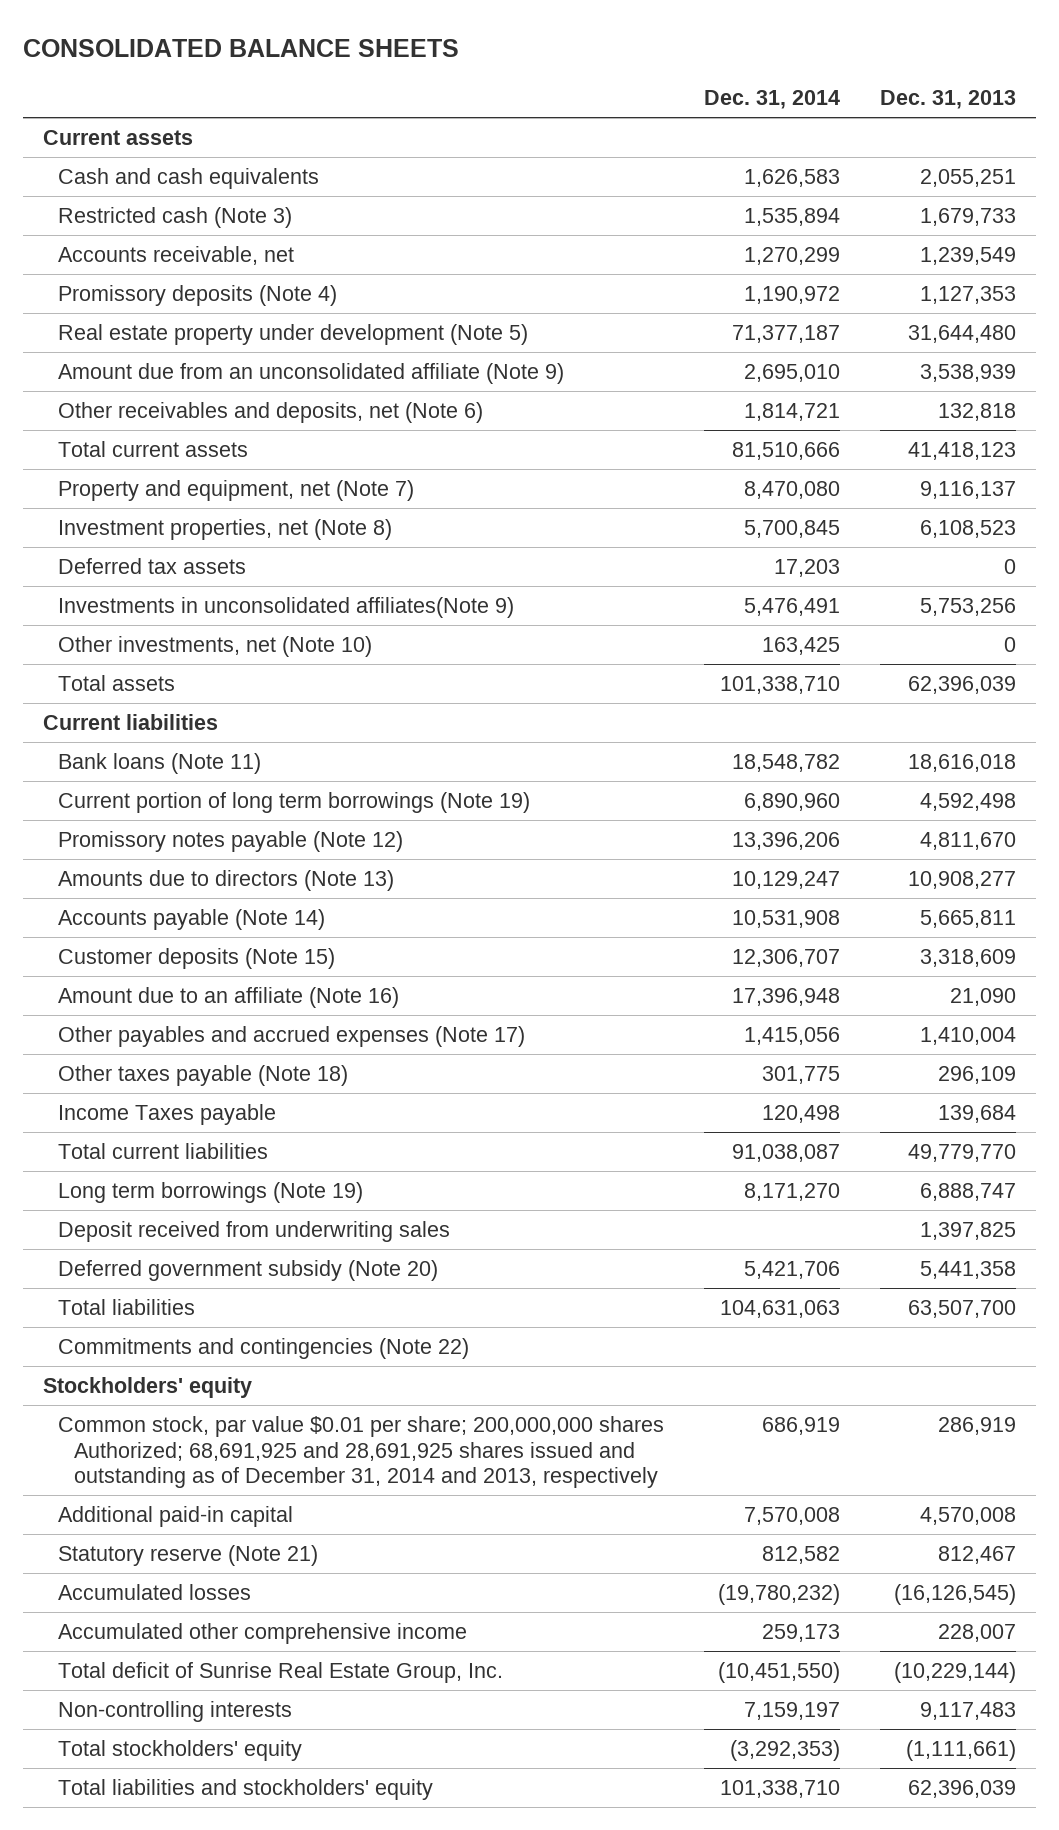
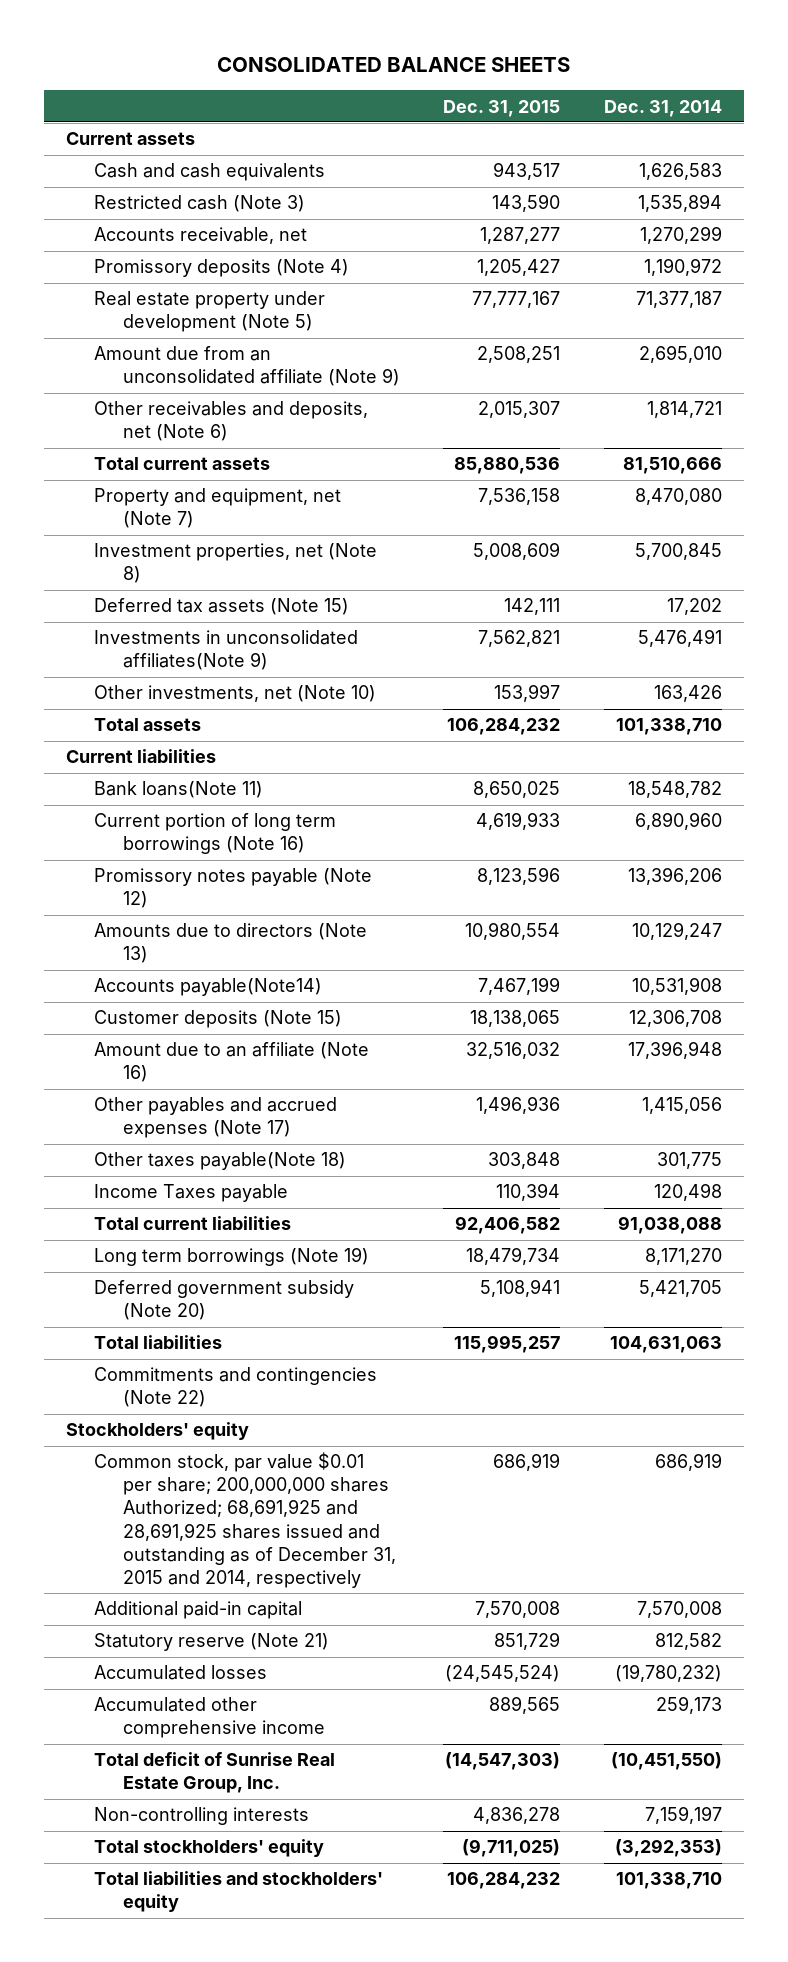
[879,90,1016,110] Dec. 31, 2013 -> none
none -> [443,99,561,117] Dec. 31, 2015
[58,558,247,575] Deferred tax assets -> [94,598,350,616] Deferred tax assets (Note 15)
[774,559,841,578] 17,203 -> [666,598,722,616] 17,202
[762,637,841,656] 163,425 -> [653,685,722,703] 163,426
[58,753,262,775] Bank loans (Note 11) -> [94,781,264,799] Bank loans(Note 11)
[58,792,531,814] Current portion of long term borrowings (Note 19) -> [94,813,337,855] Current portion of long term borrowings (Note 16)
[58,909,326,931] Accounts payable (Note 14) -> [94,978,323,997] Accounts payable(Note14)
[732,949,841,968] 12,306,707 -> [628,1010,722,1028] 12,306,708
[58,1065,349,1087] Other taxes payable (Note 18) -> [94,1152,347,1171] Other taxes payable(Note 18)
[732,1144,841,1163] 91,038,087 -> [617,1216,722,1235] 91,038,088
[58,1221,451,1243] Deposit received from underwriting sales -> none
[744,1261,841,1280] 5,421,706 -> [638,1280,722,1298] 5,421,705
[58,1416,665,1489] Common stock, par value $0.01 per share; 200,000,000 shares Authorized; 68,691,925 and 28,691,925 shares issued and outstanding as of December 31, 2014 and 2013, respectively -> [94,1452,396,1588] Common stock, par value $0.01 per share; 200,000,000 shares Authorized; 68,691,925 and 28,691,925 shares issued and outstanding as of December 31, 2015 and 2014, respectively

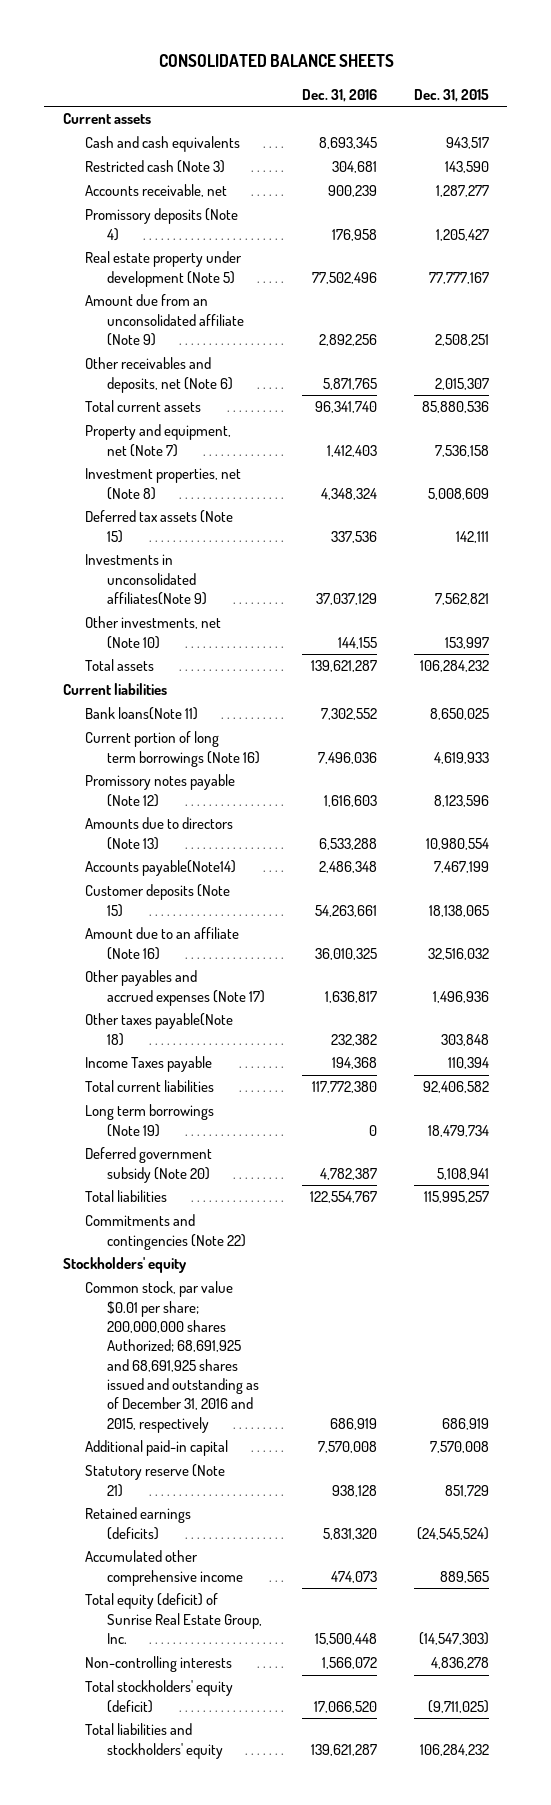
[603,99,722,117] Dec. 31, 2014 -> none
none -> [302,88,378,102] Dec. 31, 2016
[94,1452,396,1588] Common stock, par value $0.01 per share; 200,000,000 shares Authorized; 68,691,925 and 28,691,925 shares issued and outstanding as of December 31, 2015 and 2014, respectively -> [84,1281,260,1433] Common stock, par value $0.01 per share; 200,000,000 shares Authorized; 68,691,925 and 68,691,925 shares issued and outstanding as of December 31, 2016 and 2015, respectively
[94,1665,268,1681] Accumulated losses -> [84,1507,191,1540] Retained earnings (deficits)
[94,1752,336,1794] Total deficit of Sunrise Real Estate Group, Inc. -> [84,1593,263,1645] Total equity (deficit) of Sunrise Real Estate Group, Inc.
[94,1839,325,1858] Total stockholders' equity -> [84,1680,233,1713] Total stockholders' equity (deficit)

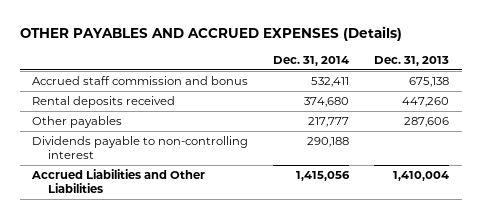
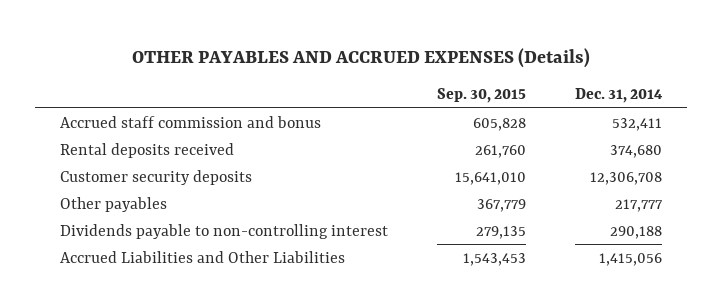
[374,55,450,66] Dec. 31, 2013 -> none
none -> [436,88,526,104] Sep. 30, 2015
none -> [59,169,252,185] Customer security deposits

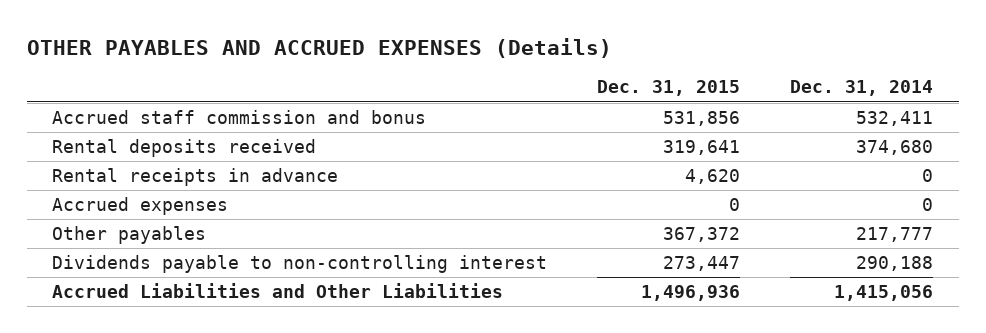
[436,88,526,104] Sep. 30, 2015 -> none
none -> [597,80,741,97] Dec. 31, 2015
[59,169,252,185] Customer security deposits -> none
none -> [52,168,339,187] Rental receipts in advance
none -> [52,197,229,216] Accrued expenses

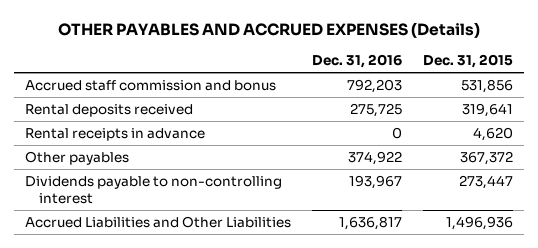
[790,80,934,97] Dec. 31, 2014 -> none
none -> [311,54,402,69] Dec. 31, 2016
[52,197,229,216] Accrued expenses -> none

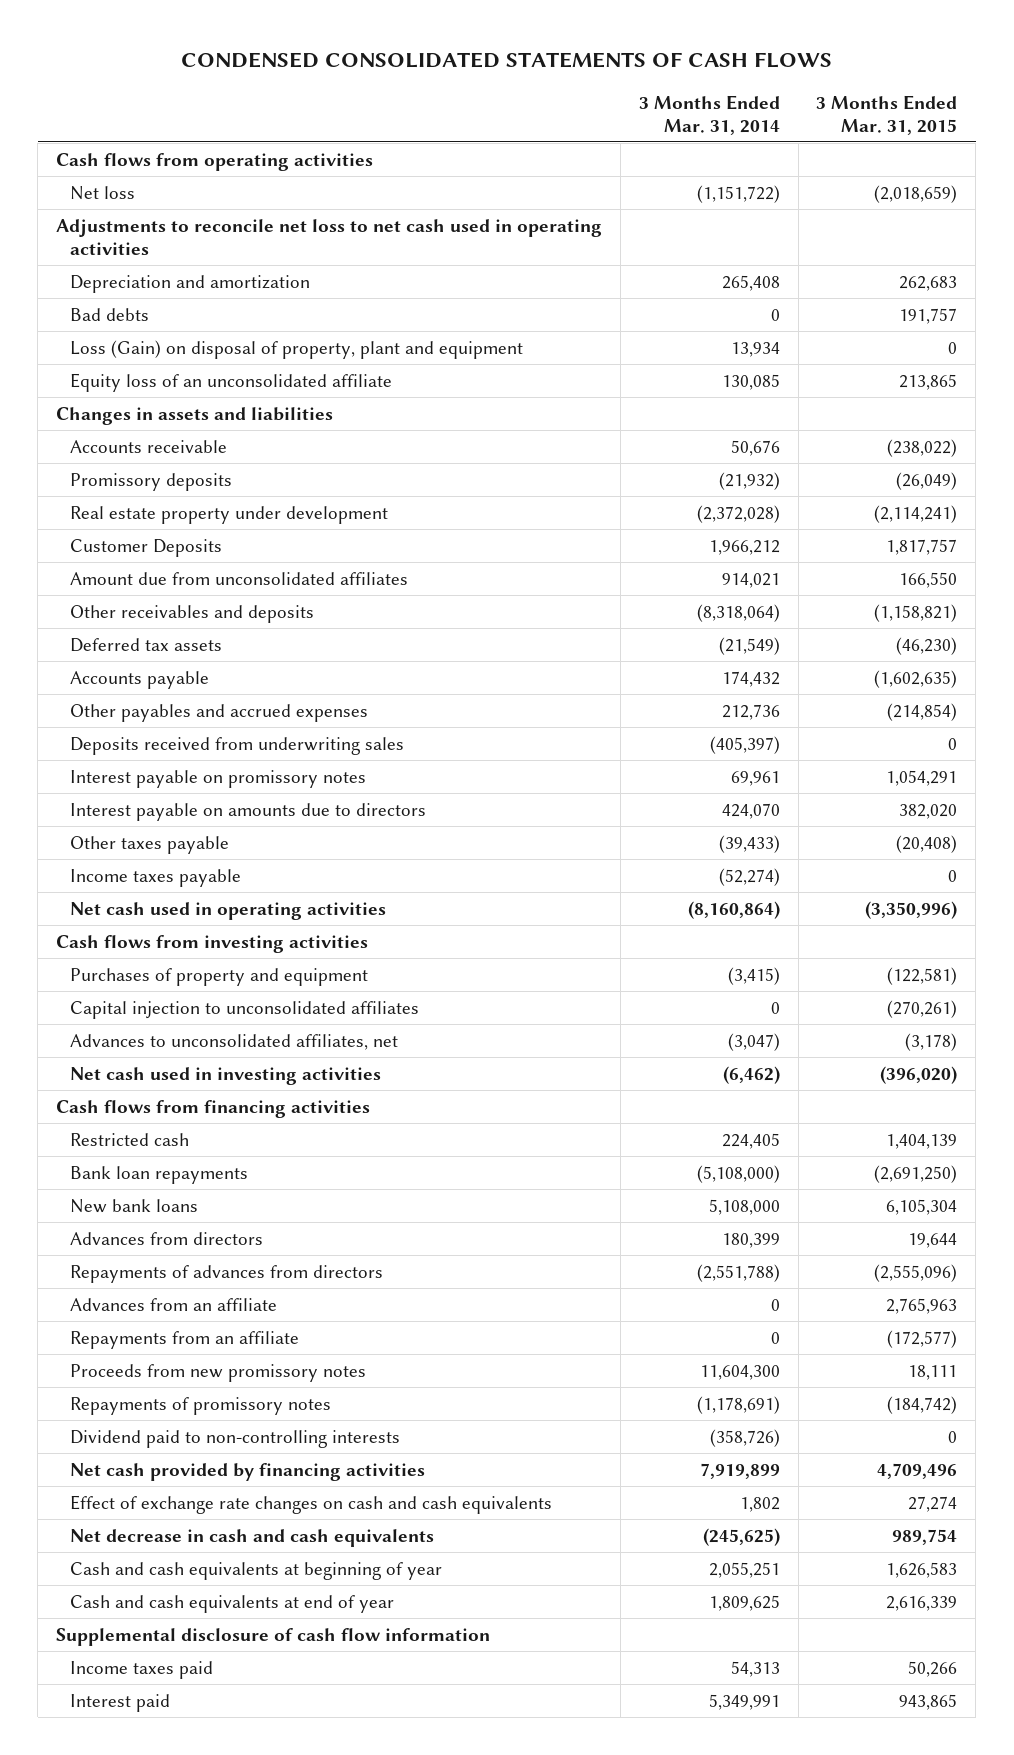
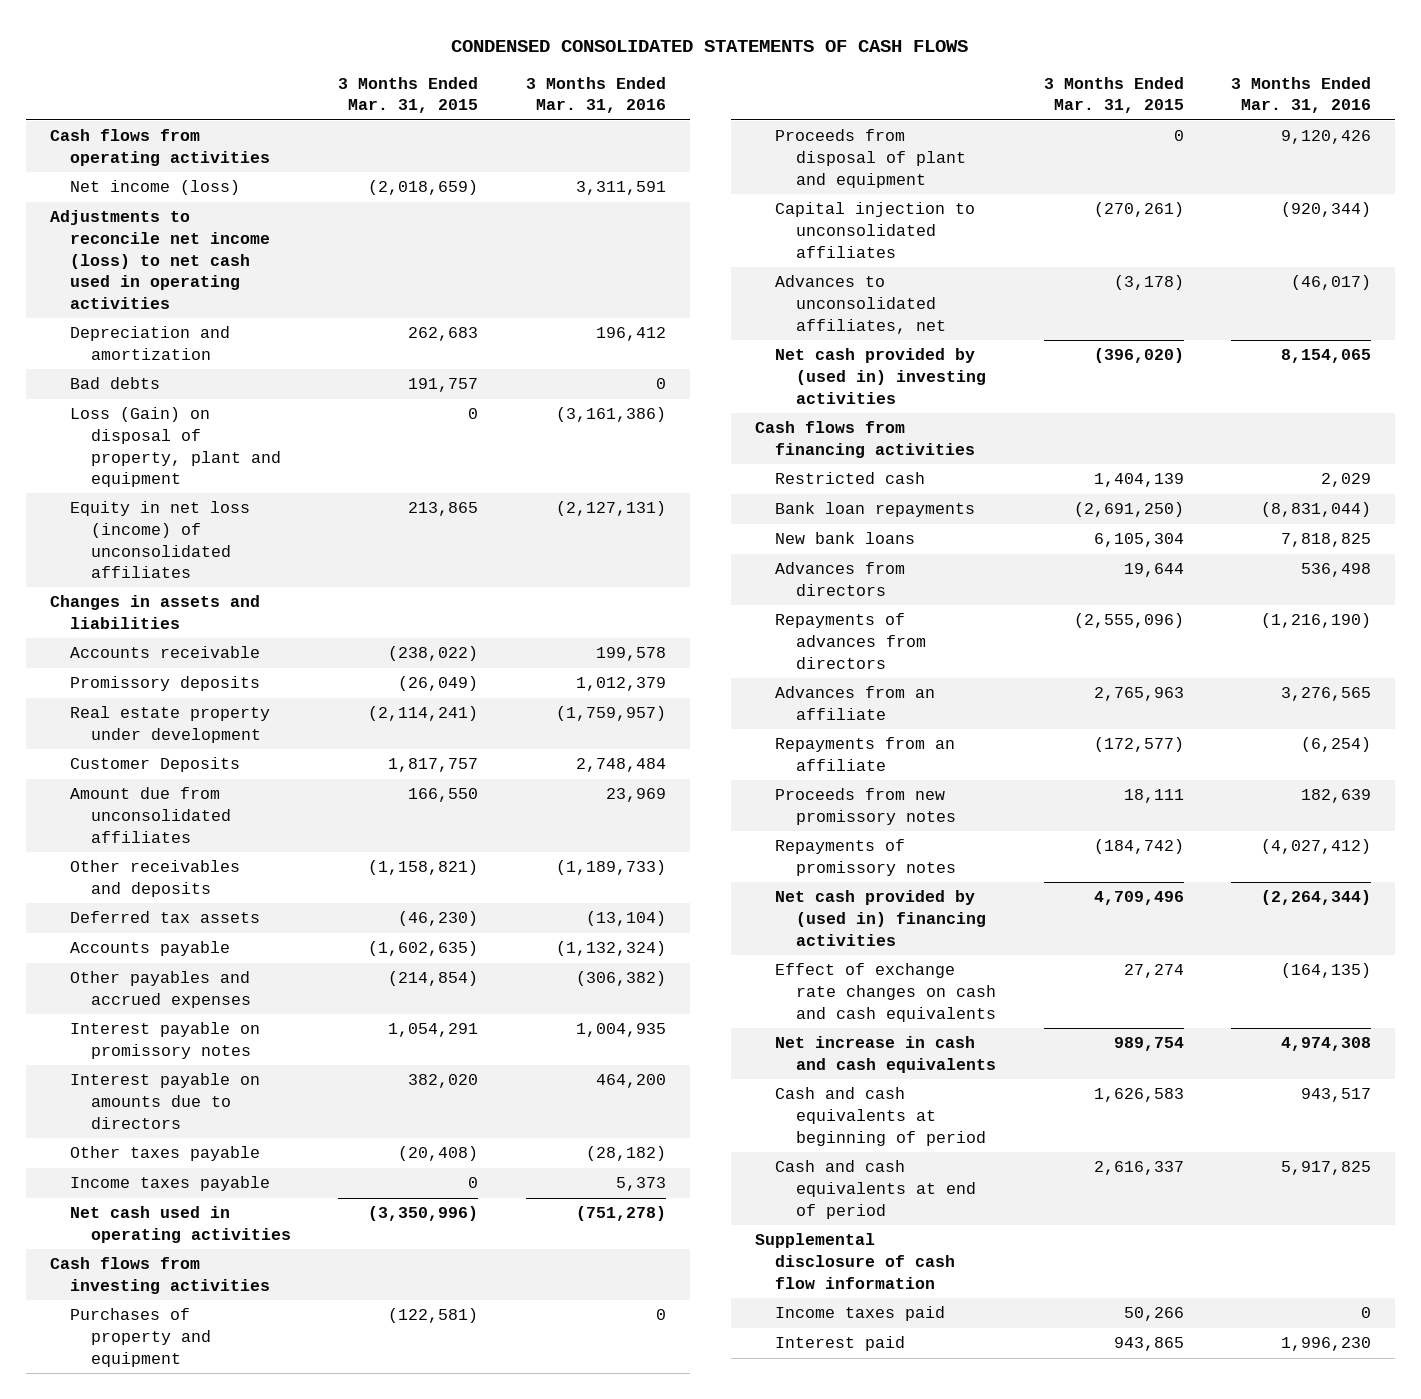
[638,94,780,135] 3 Months Ended Mar. 31, 2014 -> none
none -> [525,76,666,114] 3 Months Ended Mar. 31, 2016
[69,185,135,200] Net loss -> [70,180,241,196] Net income (loss)
[56,218,603,255] Adjustments to reconcile net loss to net cash used in operating activities -> [49,210,271,309] Adjustments to reconcile net income (loss) to net cash used in operating activities
[69,372,392,392] Equity loss of an unconsolidated affiliate -> [70,501,251,579] Equity in net loss (income) of unconsolidated affiliates
[69,736,404,755] Deposits received from underwriting sales -> none
none -> [775,129,966,188] Proceeds from disposal of plant and equipment
[69,1066,381,1085] Net cash used in investing activities -> [775,348,986,404] Net cash provided by (used in) investing activities
[69,1429,400,1448] Dividend paid to non-controlling interests -> none
[69,1462,425,1481] Net cash provided by financing activities -> [775,890,986,946] Net cash provided by (used in) financing activities
[69,1528,434,1547] Net decrease in cash and cash equivalents -> [775,1036,996,1073] Net increase in cash and cash equivalents
[69,1561,442,1580] Cash and cash equivalents at beginning of year -> [775,1087,986,1146] Cash and cash equivalents at beginning of period
[69,1594,394,1613] Cash and cash equivalents at end of year -> [775,1160,976,1219] Cash and cash equivalents at end of period
[886,1595,958,1611] 2,616,339 -> [1093,1161,1184,1176] 2,616,337

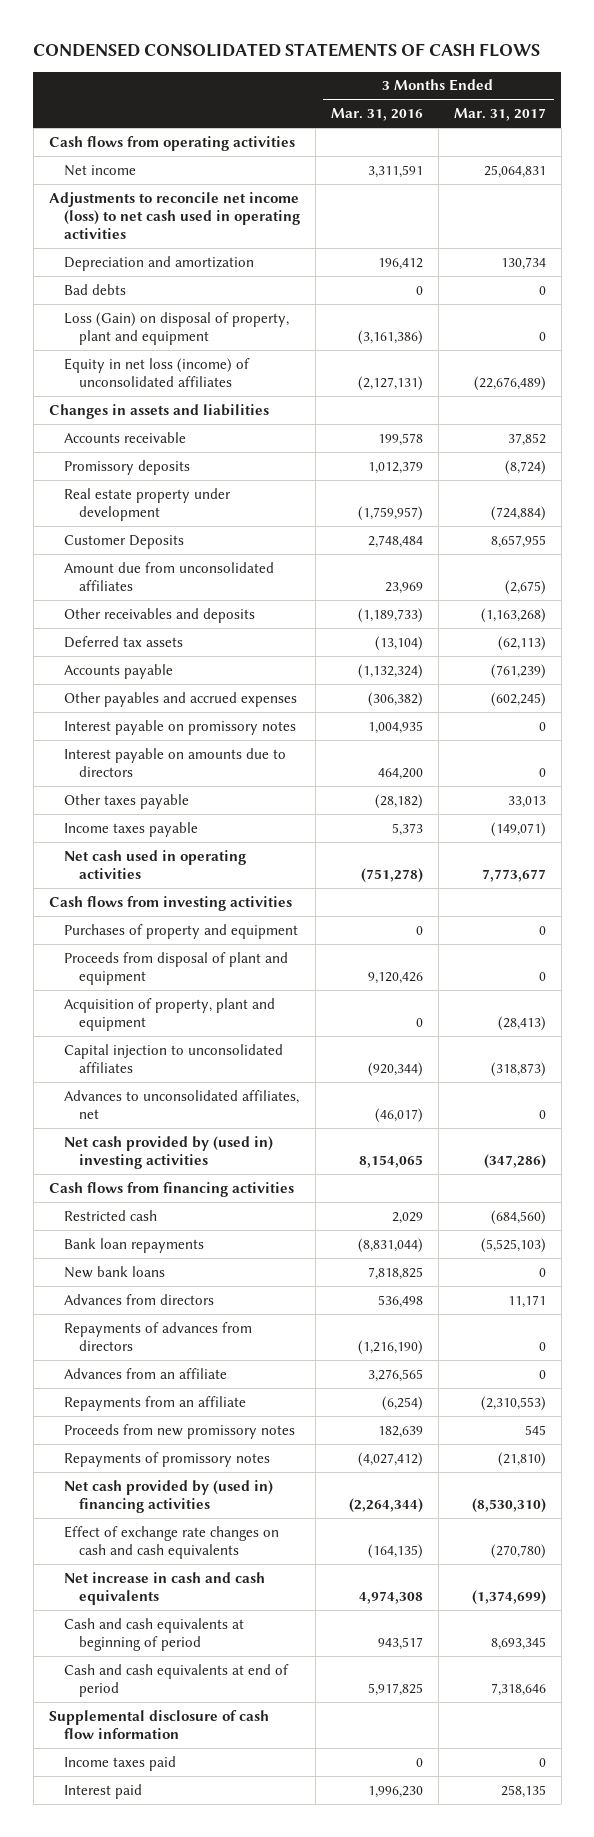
[338,76,479,114] 3 Months Ended Mar. 31, 2015 -> none
none -> [453,108,546,122] Mar. 31, 2017
[70,180,241,196] Net income (loss) -> [63,164,136,176] Net income
none -> [63,997,275,1031] Acquisition of property, plant and equipment

